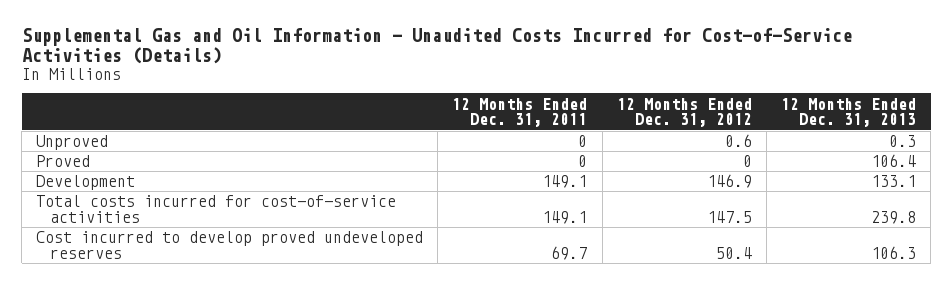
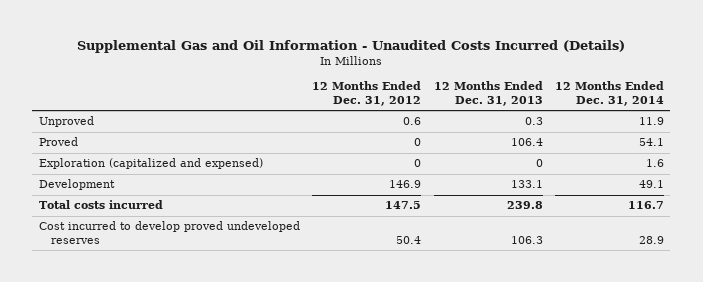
[21,27,852,65] Supplemental Gas and Oil Information - Unaudited Costs Incurred for Cost-of-Service Activities (Details) -> [77,39,626,53] Supplemental Gas and Oil Information - Unaudited Costs Incurred (Details)
[452,97,588,128] 12 Months Ended Dec. 31, 2011 -> none
none -> [555,81,665,106] 12 Months Ended Dec. 31, 2014
none -> [38,158,263,170] Exploration (capitalized and expensed)
[36,195,397,223] Total costs incurred for cost-of-service activities -> [38,200,163,210] Total costs incurred

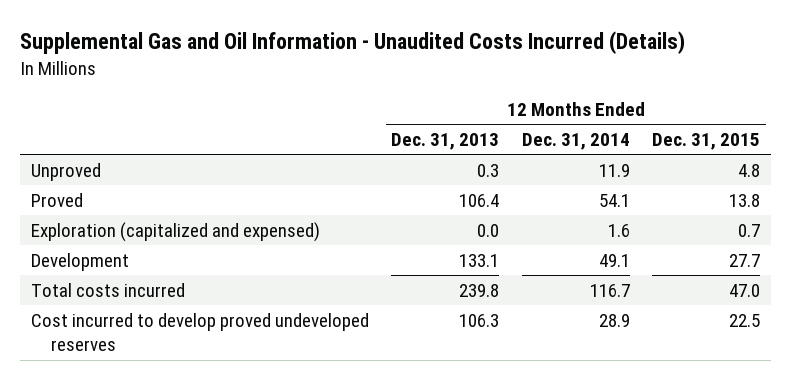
[312,81,422,106] 12 Months Ended Dec. 31, 2012 -> none
none -> [652,132,761,150] Dec. 31, 2015
[535,159,543,168] 0 -> [477,223,500,237] 0.0

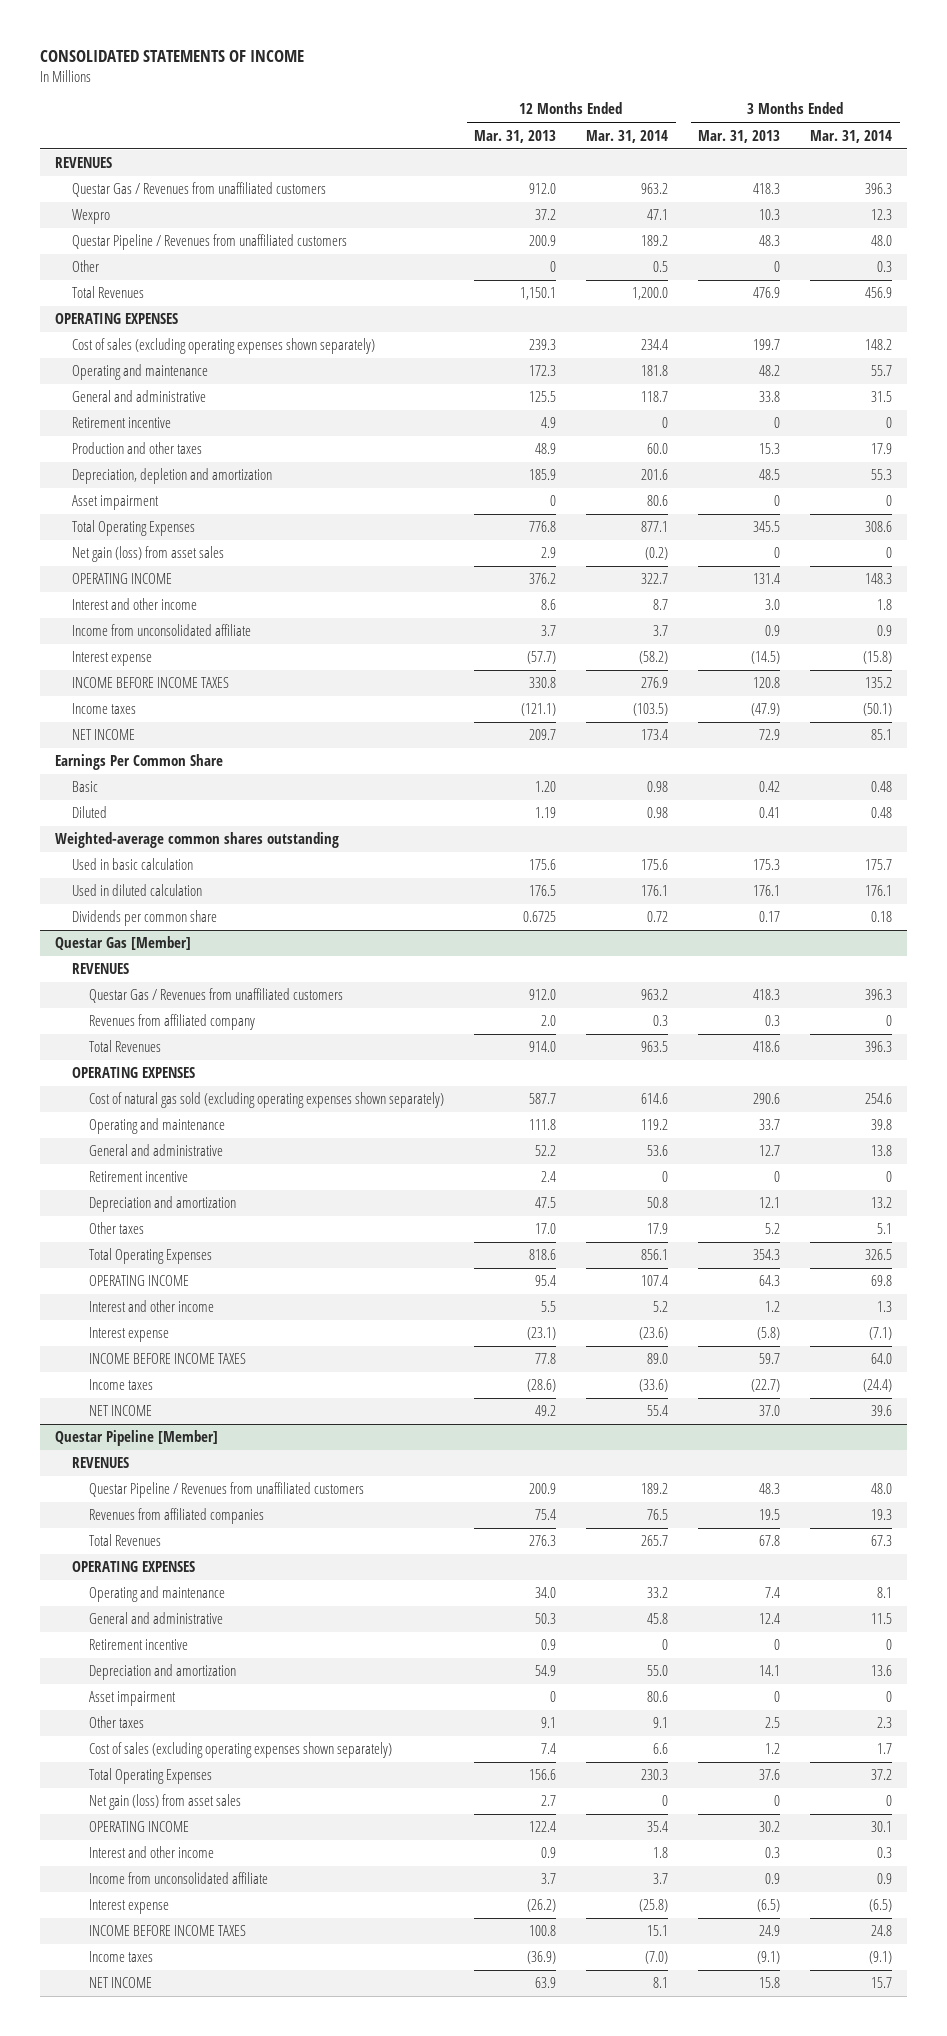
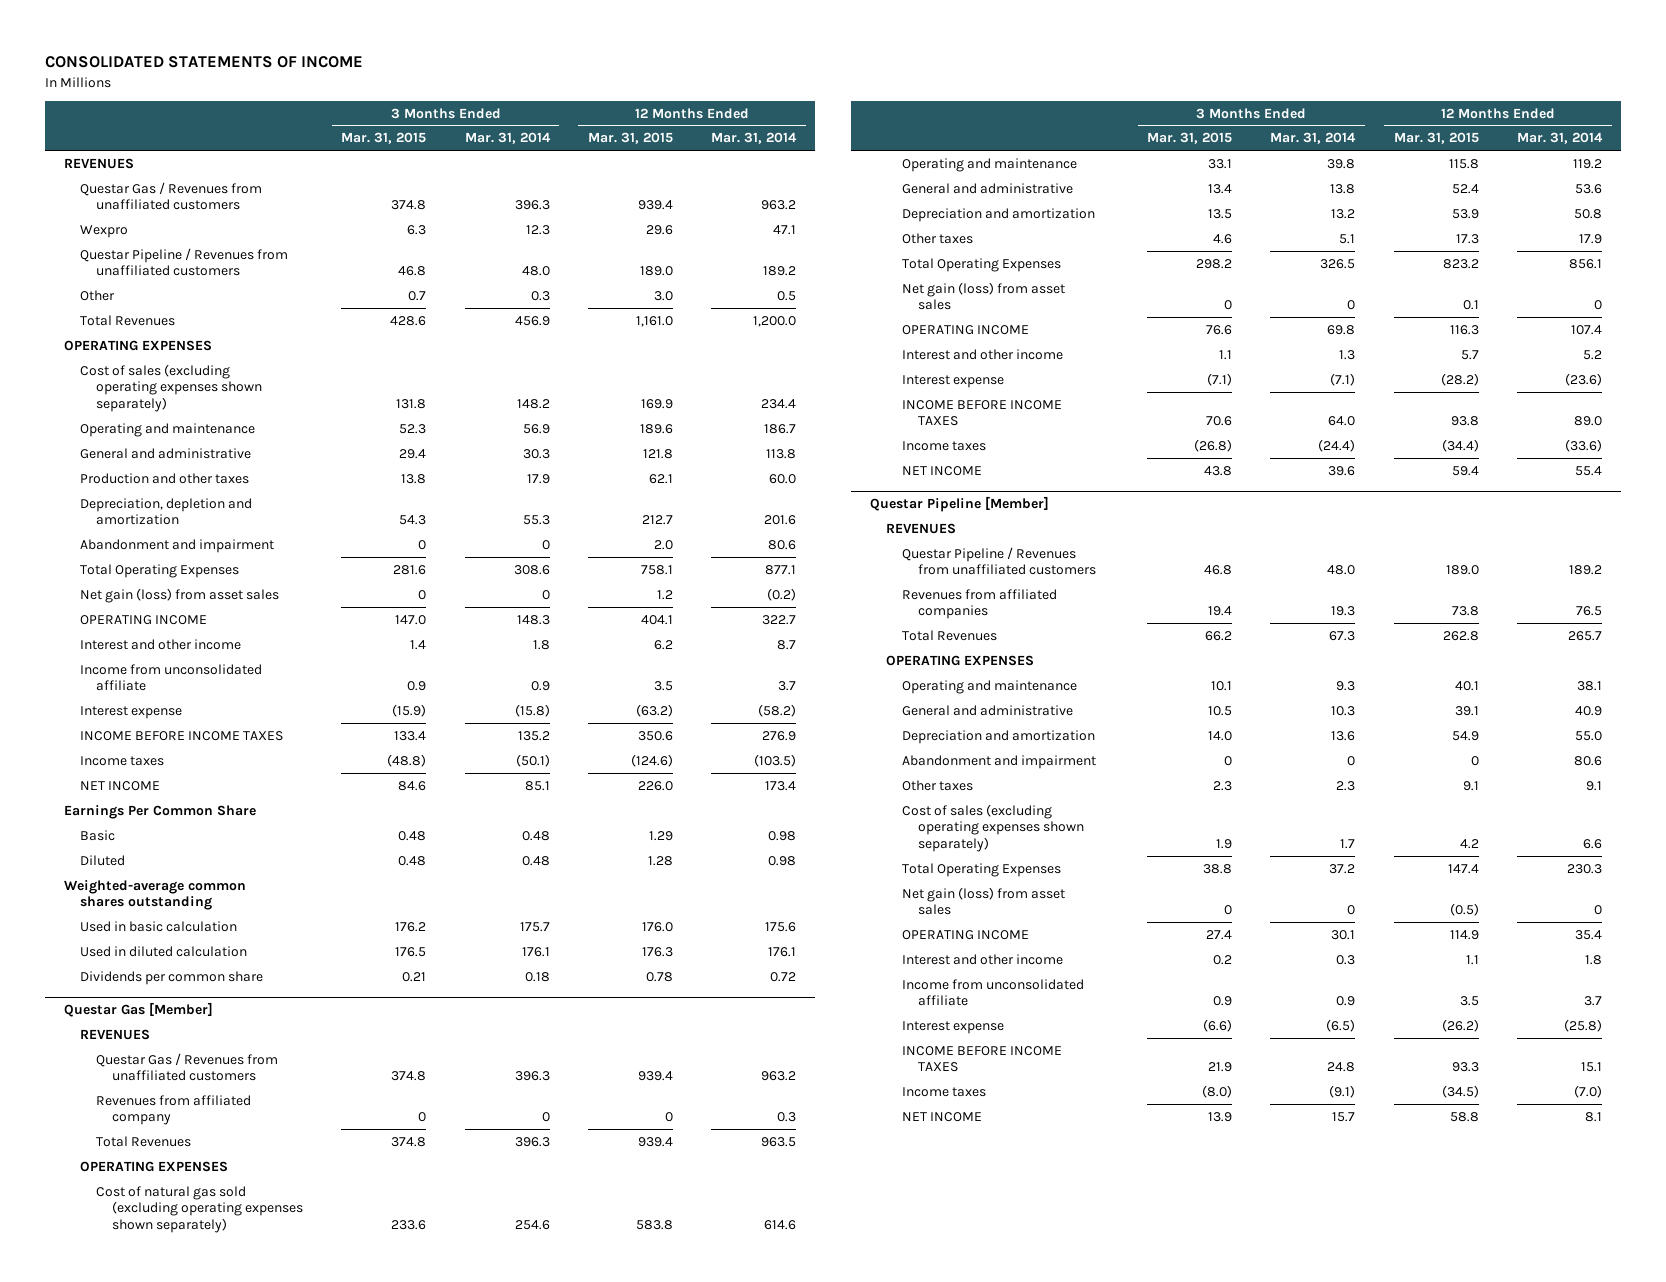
[474,129,557,143] Mar. 31, 2013 -> none
[698,129,781,143] Mar. 31, 2013 -> none
none -> [341,132,427,145] Mar. 31, 2015
none -> [588,132,674,145] Mar. 31, 2015
[71,417,171,429] Retirement incentive -> none
[641,365,669,377] 181.8 -> [764,423,797,434] 186.7
[871,365,893,377] 55.7 -> [522,423,550,434] 56.9
[641,391,669,403] 118.7 -> [766,448,797,459] 113.8
[871,391,893,403] 31.5 -> [522,448,550,459] 30.3
[71,495,159,511] Asset impairment -> [80,538,275,553] Abandonment and impairment
[89,1171,189,1183] Retirement incentive -> none
none -> [901,281,1065,311] Net gain (loss) from asset sales
[89,1639,189,1651] Retirement incentive -> none
[647,1587,669,1599] 33.2 -> [1576,680,1602,691] 38.1
[877,1587,893,1599] 8.1 -> [1336,680,1356,691] 9.3
[647,1613,669,1625] 45.8 -> [1574,705,1602,716] 40.9
[871,1613,893,1625] 11.5 -> [1331,705,1356,716] 10.3
[89,1691,177,1707] Asset impairment -> [901,754,1096,769] Abandonment and impairment

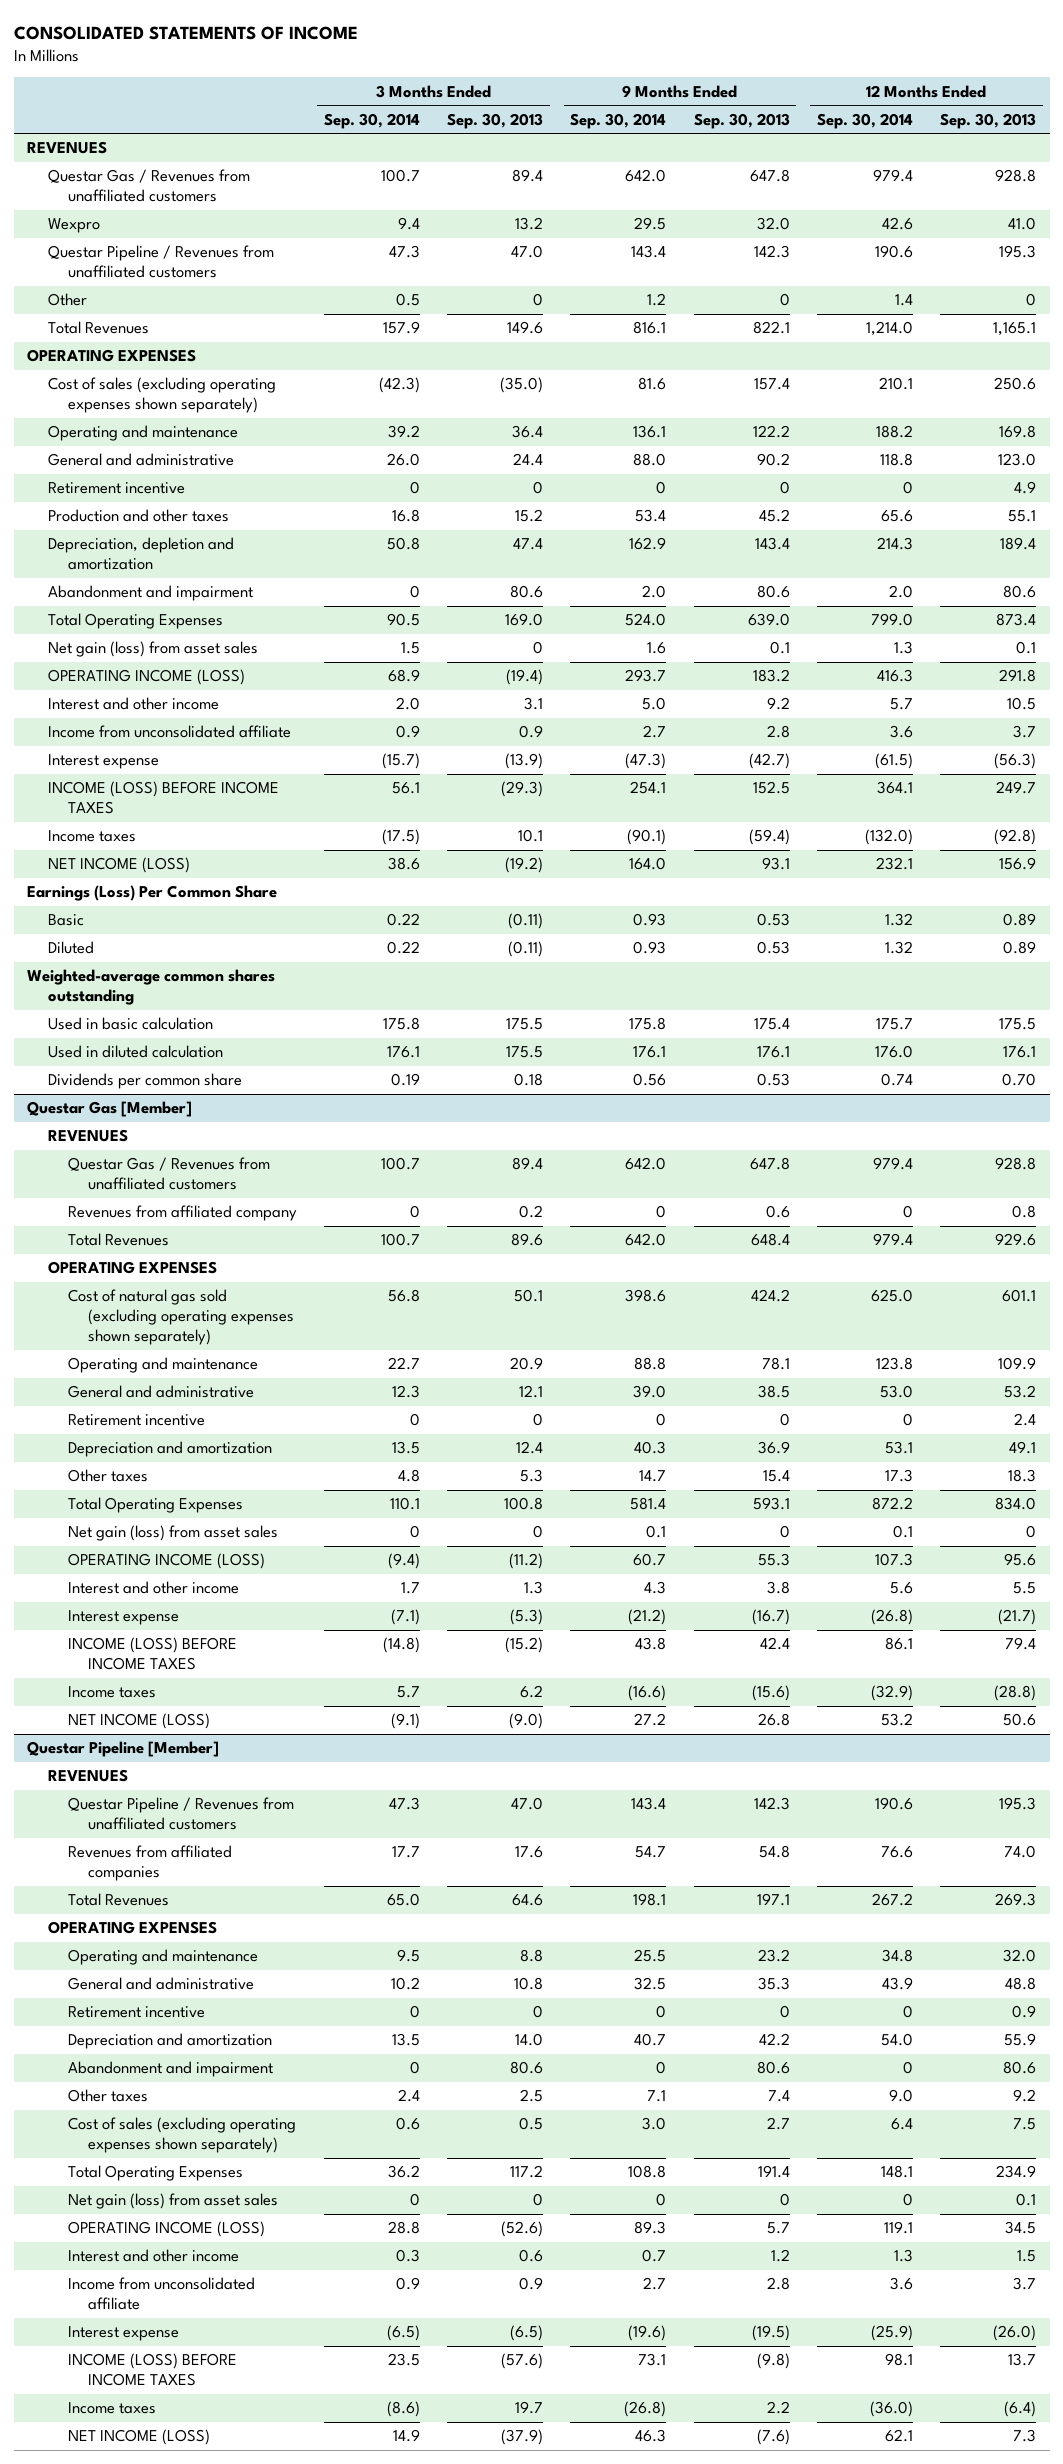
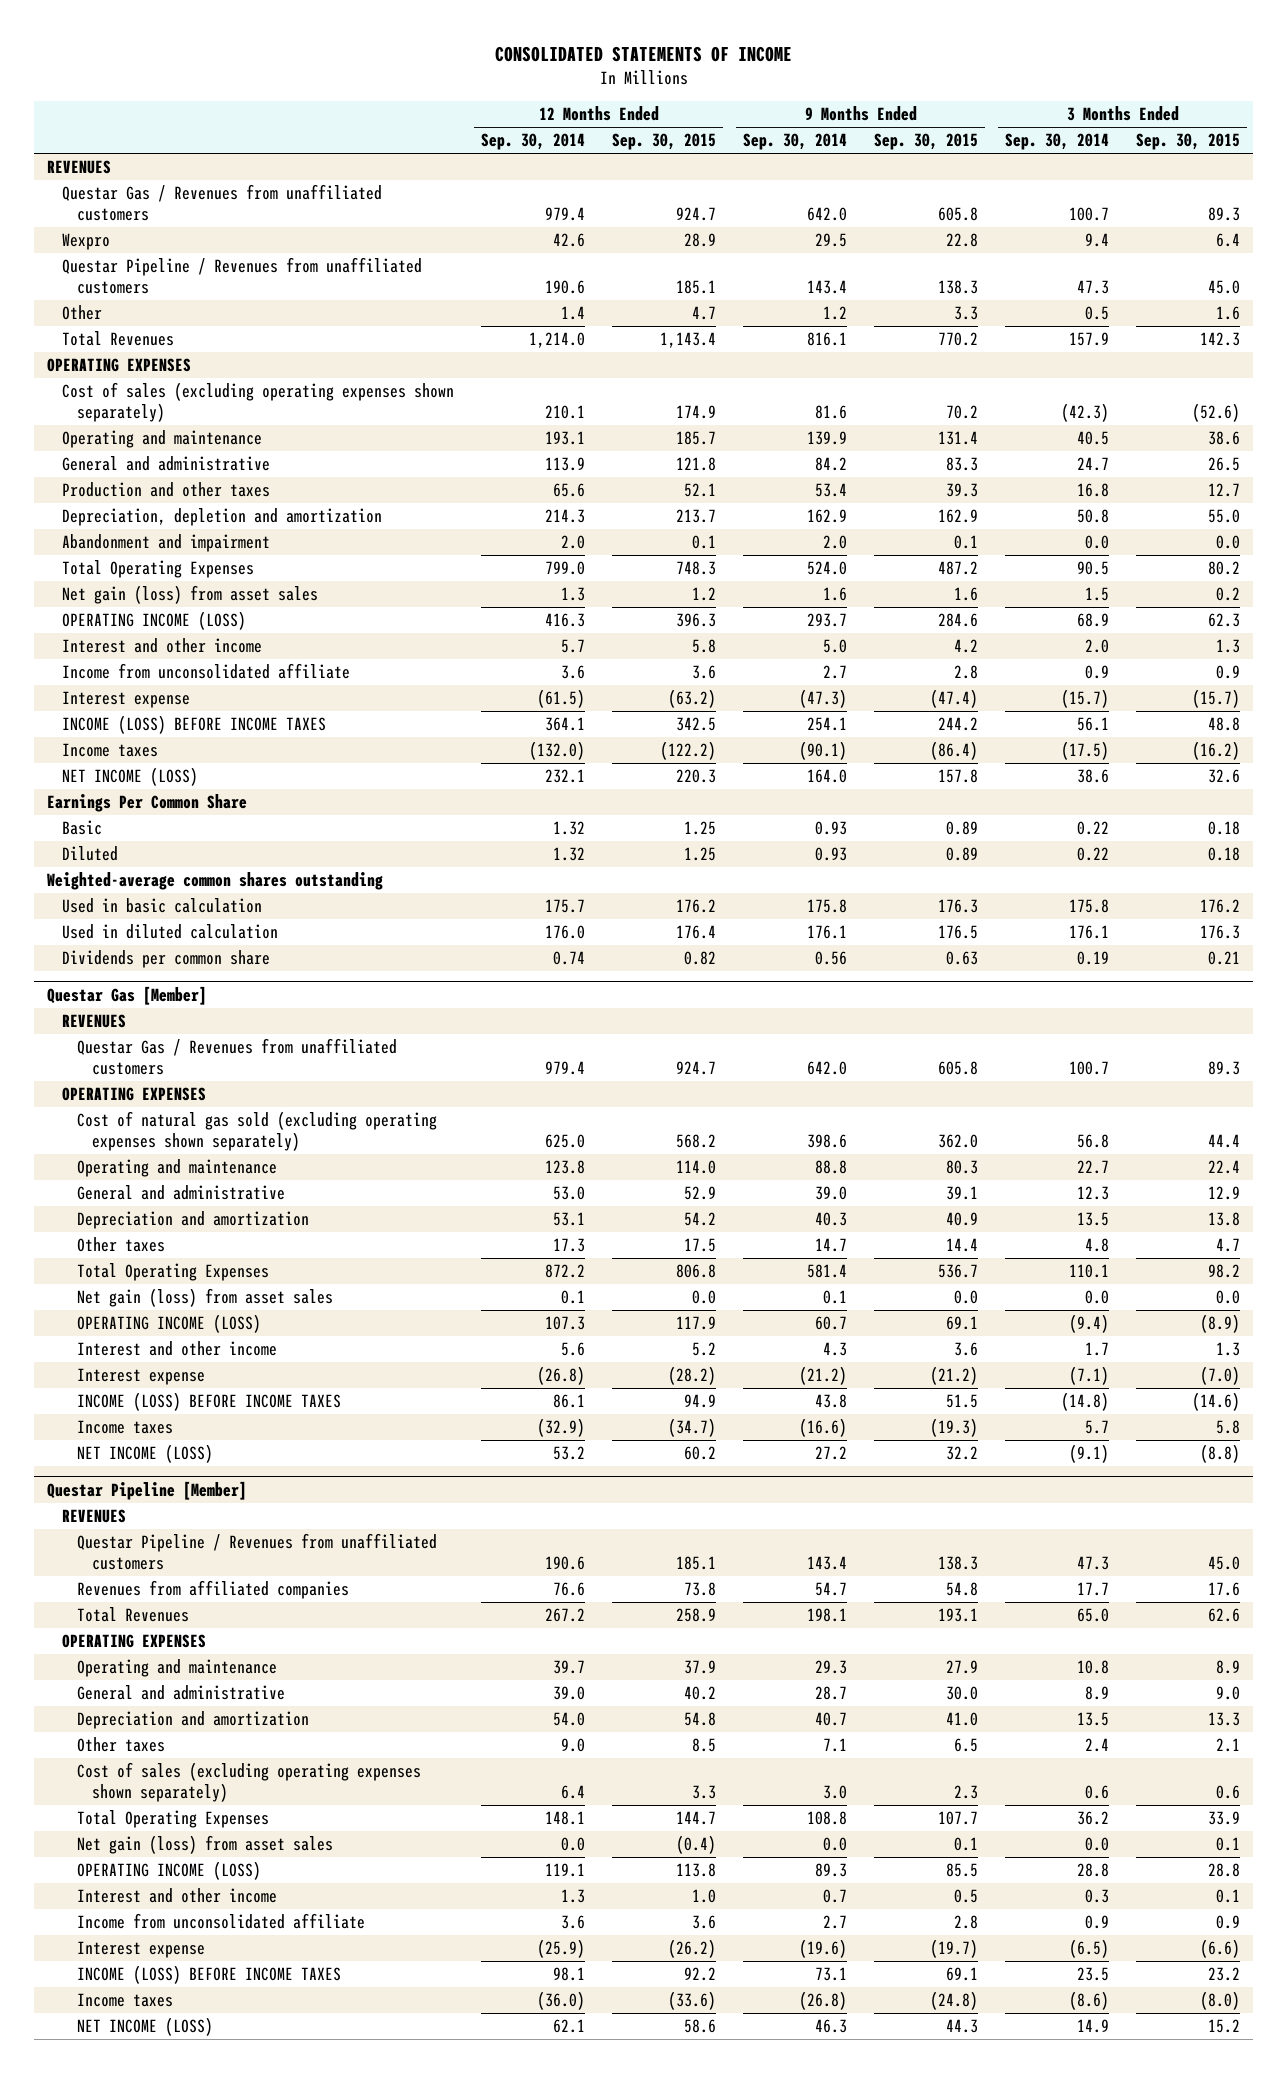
[447,112,544,129] Sep. 30, 2013 -> none
[693,112,790,129] Sep. 30, 2013 -> none
[939,112,1036,129] Sep. 30, 2013 -> none
none -> [612,133,717,151] Sep. 30, 2015
none -> [874,133,979,151] Sep. 30, 2015
none -> [1135,133,1240,151] Sep. 30, 2015
[47,482,185,495] Retirement incentive -> none
[388,425,421,439] 39.2 -> [1077,431,1110,446] 40.5
[633,425,667,439] 136.1 -> [807,431,848,446] 139.9
[875,425,913,439] 188.2 -> [545,431,586,446] 193.1
[387,453,421,467] 26.0 -> [1077,457,1110,472] 24.7
[633,453,667,467] 88.0 -> [815,457,848,472] 84.2
[879,453,913,467] 118.8 -> [545,457,586,472] 113.9
[410,585,421,599] 0 -> [1085,535,1110,550] 0.0
[27,885,278,902] Earnings (Loss) Per Common Share -> [47,794,248,813] Earnings Per Common Share
[67,1205,297,1222] Revenues from affiliated company -> none
[67,1233,169,1247] Total Revenues -> none
[67,1414,205,1427] Retirement incentive -> none
[410,1525,421,1539] 0 -> [1085,1290,1110,1305] 0.0
[67,2006,205,2019] Retirement incentive -> none
[397,1949,421,1963] 9.5 -> [1077,1660,1110,1675] 10.8
[634,1949,667,1963] 25.5 -> [815,1660,848,1675] 29.3
[881,1949,913,1963] 34.8 -> [553,1660,586,1675] 39.7
[391,1977,421,1991] 10.2 -> [1085,1686,1110,1701] 8.9
[634,1977,667,1991] 32.5 -> [815,1686,848,1701] 28.7
[881,1977,913,1991] 43.9 -> [553,1686,586,1701] 39.0
[67,2061,273,2078] Abandonment and impairment -> none
[410,2193,421,2207] 0 -> [1085,1837,1110,1852] 0.0
[656,2193,667,2207] 0 -> [823,1837,848,1852] 0.0
[902,2193,913,2207] 0 -> [561,1837,586,1852] 0.0

